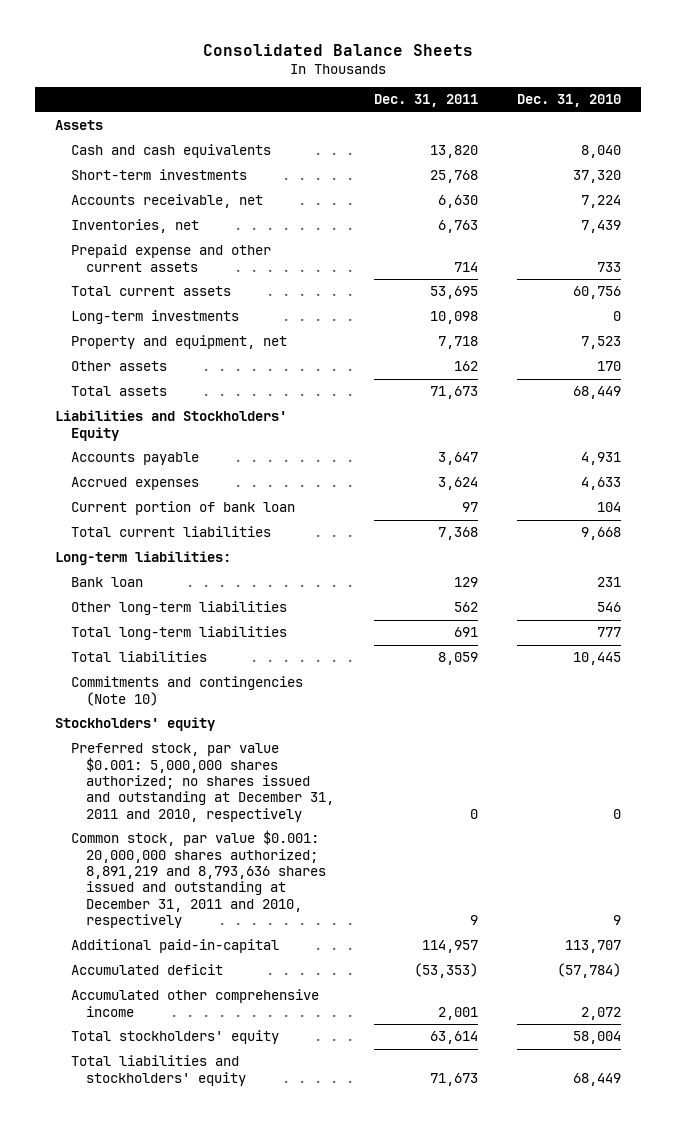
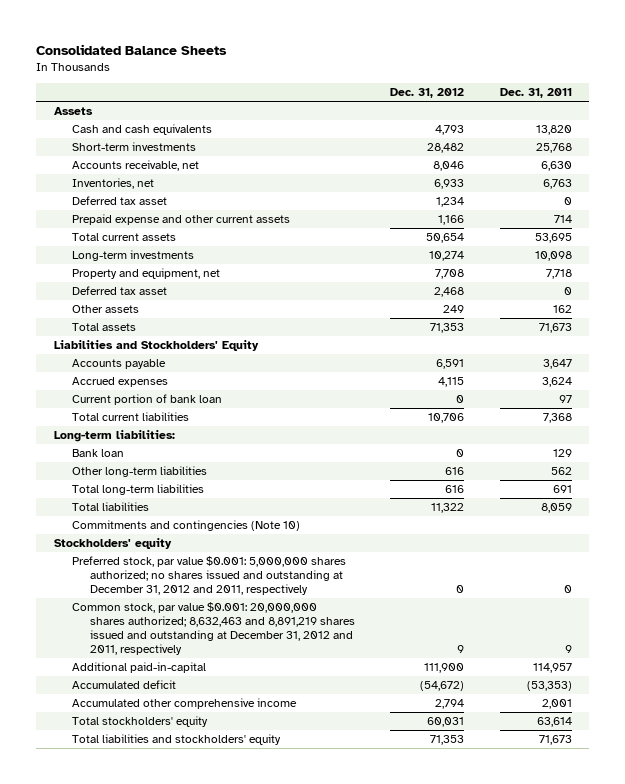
[517,94,622,108] Dec. 31, 2010 -> none
none -> [390,88,465,99] Dec. 31, 2012
none -> [71,195,167,205] Deferred tax asset
none -> [71,285,167,295] Deferred tax asset
[70,743,335,822] Preferred stock, par value $0.001: 5,000,000 shares authorized; no shares issued and outstanding at December 31, 2011 and 2010, respectively -> [71,555,346,596] Preferred stock, par value $0.001: 5,000,000 shares authorized; no shares issued and outstanding at December 31, 2012 and 2011, respectively
[70,830,327,929] Common stock, par value $0.001: 20,000,000 shares authorized; 8,891,219 and 8,793,636 shares issued and outstanding at December 31, 2011 and 2010, respectively -> [71,601,355,656] Common stock, par value $0.001: 20,000,000 shares authorized; 8,632,463 and 8,891,219 shares issued and outstanding at December 31, 2012 and 2011, respectively

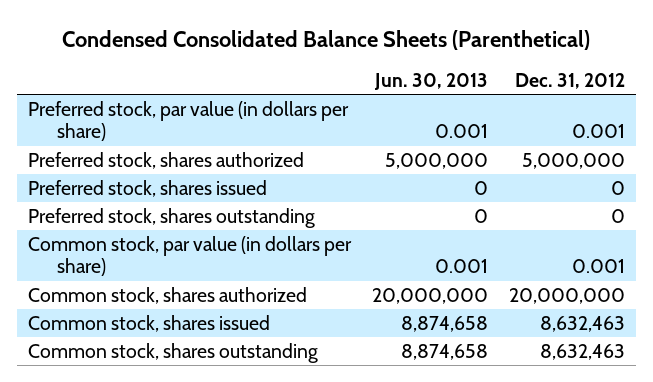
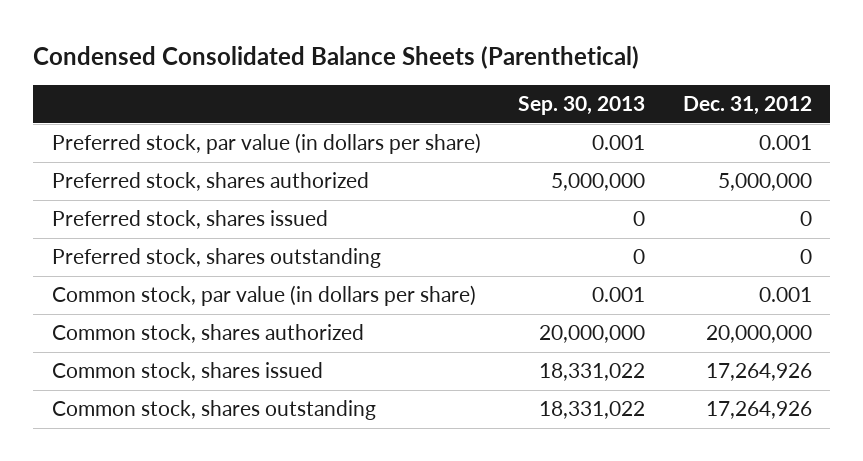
[373,72,488,90] Jun. 30, 2013 -> none
none -> [518,96,646,116] Sep. 30, 2013
[540,315,626,332] 8,632,463 -> [705,363,812,382] 17,264,926
[540,343,626,360] 8,632,463 -> [705,401,812,420] 17,264,926

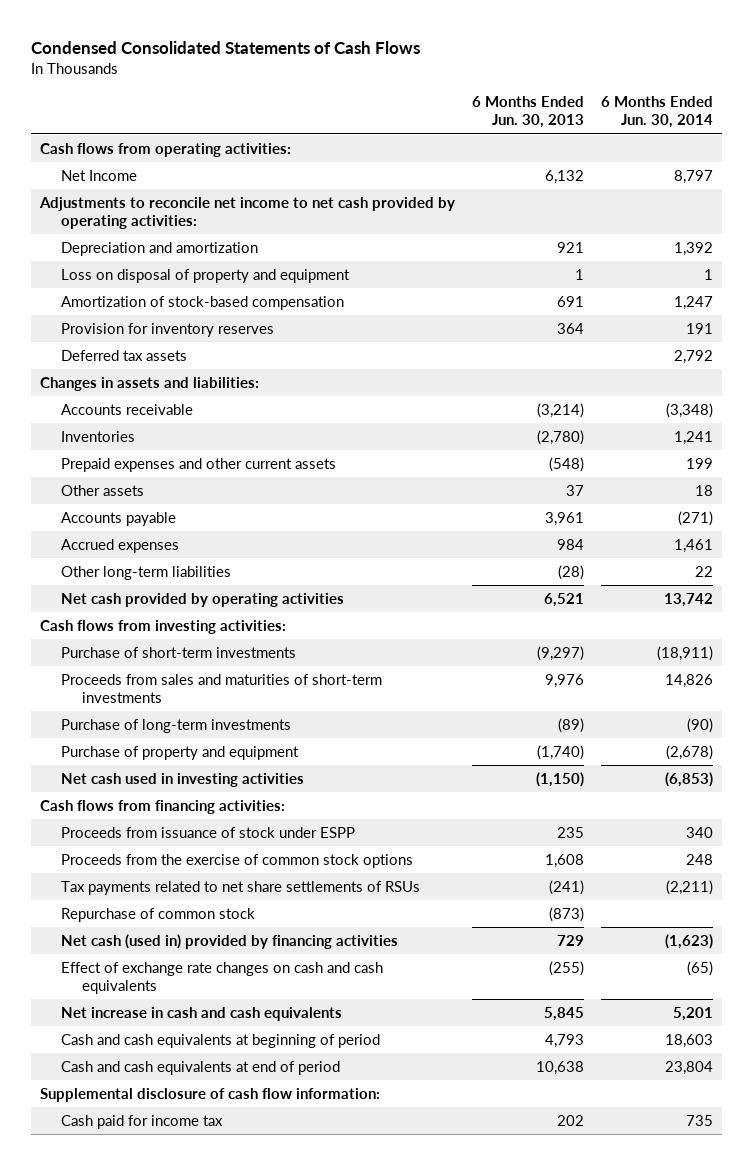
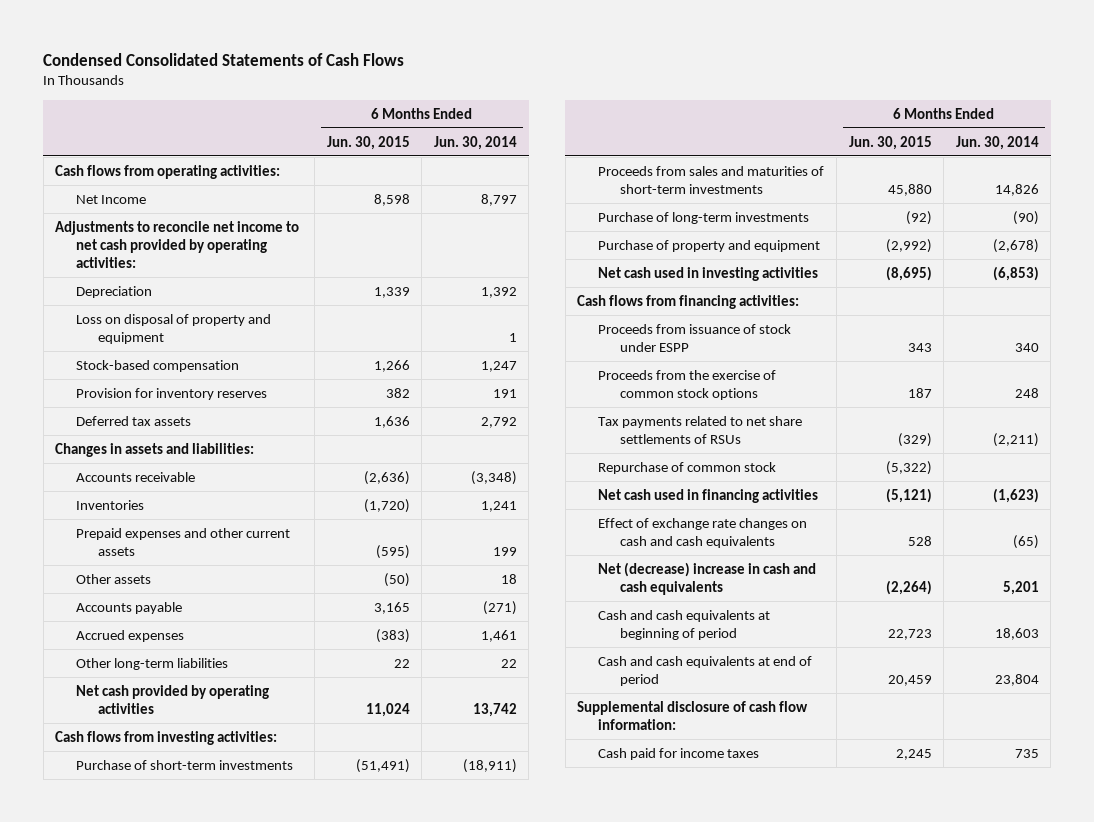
[471,96,584,129] 6 Months Ended Jun. 30, 2013 -> none
none -> [326,135,410,150] Jun. 30, 2015
[60,241,258,256] Depreciation and amortization -> [76,285,153,298] Depreciation
[60,295,344,310] Amortization of stock-based compensation -> [76,359,240,372] Stock-based compensation
[60,933,398,949] Net cash (used in) provided by financing activities -> [598,488,819,503] Net cash used in financing activities
[60,1006,342,1021] Net increase in cash and cash equivalents -> [598,561,817,595] Net (decrease) increase in cash and cash equivalents
[60,1114,223,1129] Cash paid for income tax -> [598,747,760,760] Cash paid for income taxes

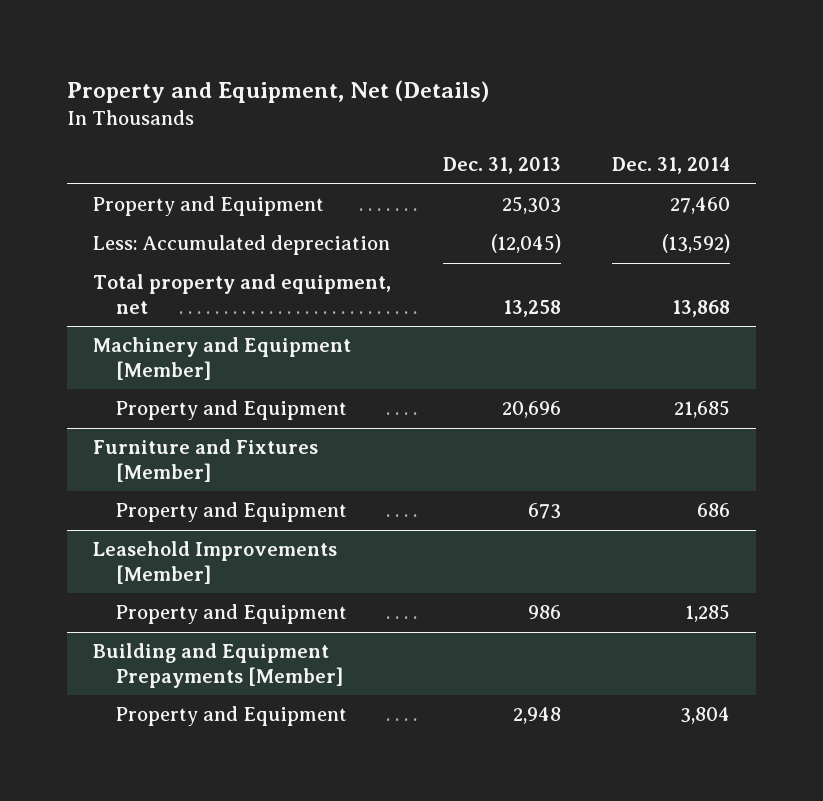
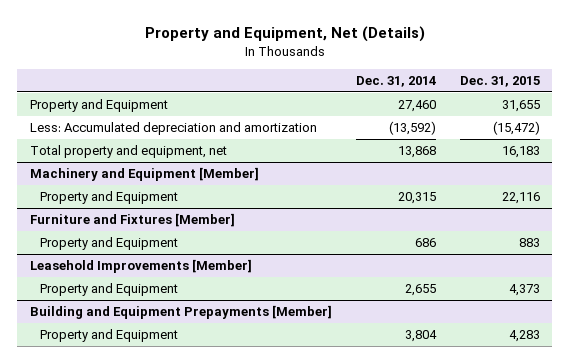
[442,157,561,175] Dec. 31, 2013 -> none
none -> [459,75,540,87] Dec. 31, 2015
[92,235,390,256] Less: Accumulated depreciation -> [29,122,317,136] Less: Accumulated depreciation and amortization
[674,400,731,419] 21,685 -> [397,192,436,205] 20,315
[685,604,731,623] 1,285 -> [404,284,436,297] 2,655

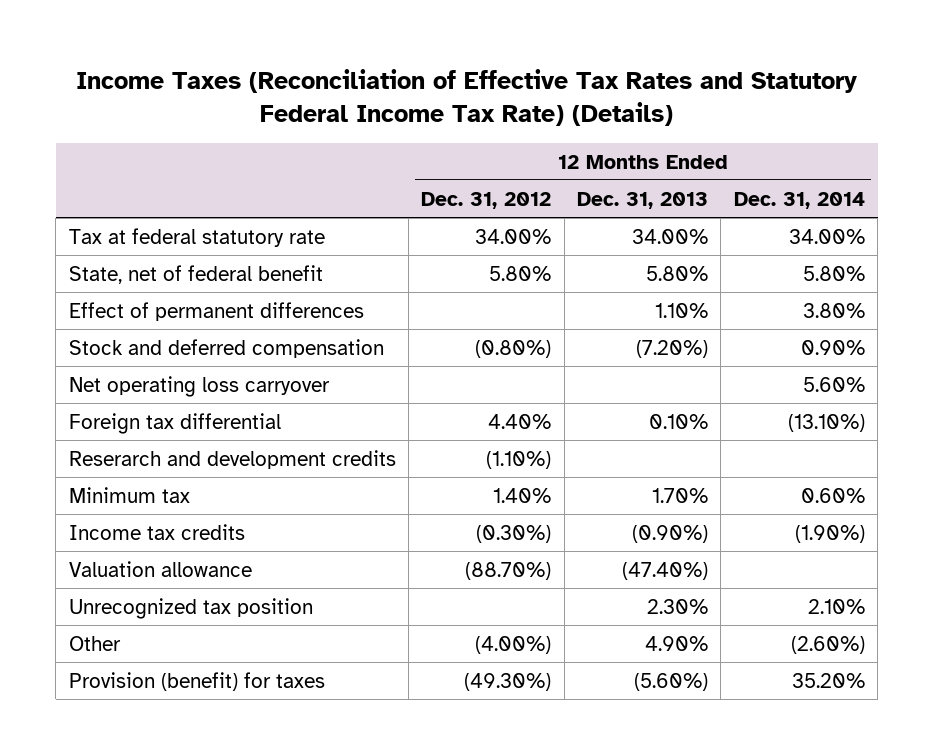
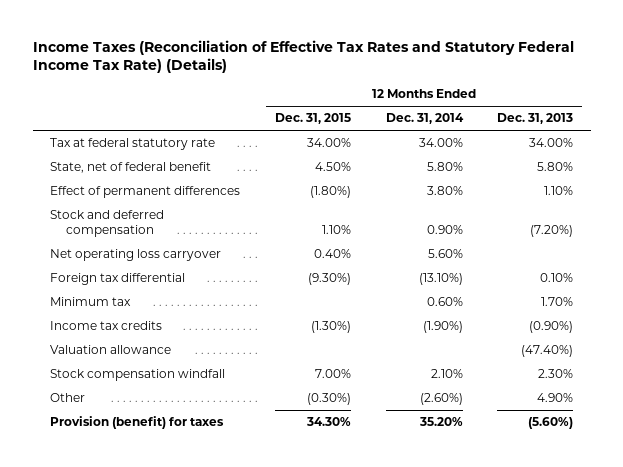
[421,191,552,209] Dec. 31, 2012 -> none
none -> [274,113,351,125] Dec. 31, 2015
[68,449,396,469] Reserarch and development credits -> none
[68,597,313,619] Unrecognized tax position -> [50,369,226,382] Stock compensation windfall

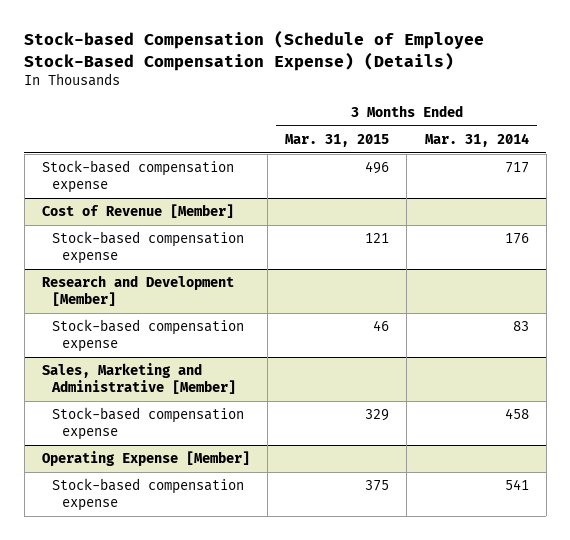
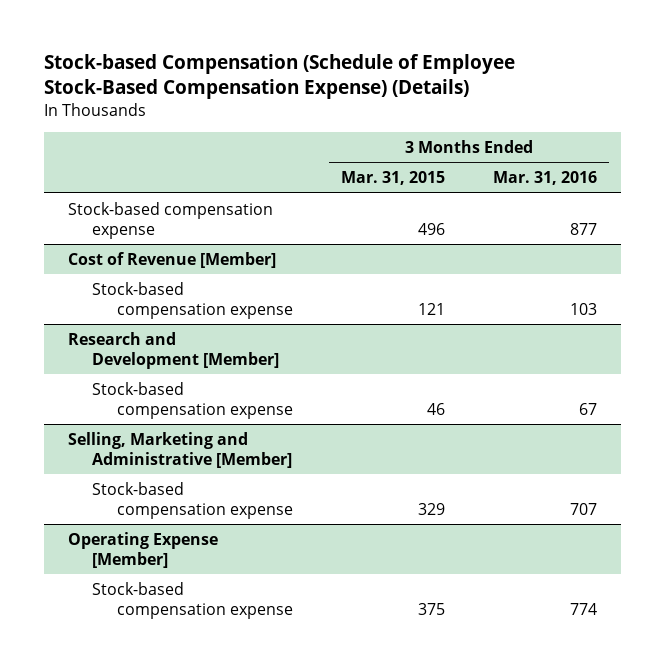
[424,132,529,147] Mar. 31, 2014 -> none
none -> [492,171,597,186] Mar. 31, 2016
[41,363,236,395] Sales, Marketing and Administrative [Member] -> [68,431,293,468] Selling, Marketing and Administrative [Member]

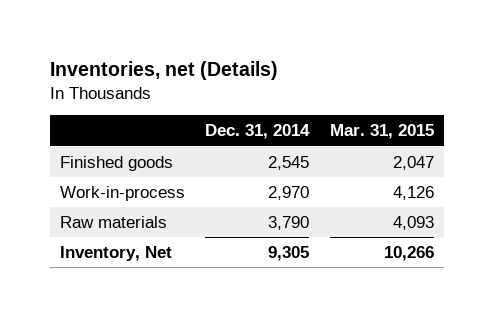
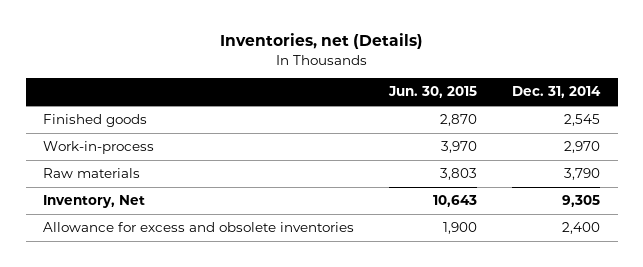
[329,124,434,140] Mar. 31, 2015 -> none
none -> [388,86,478,99] Jun. 30, 2015
none -> [43,222,355,233] Allowance for excess and obsolete inventories

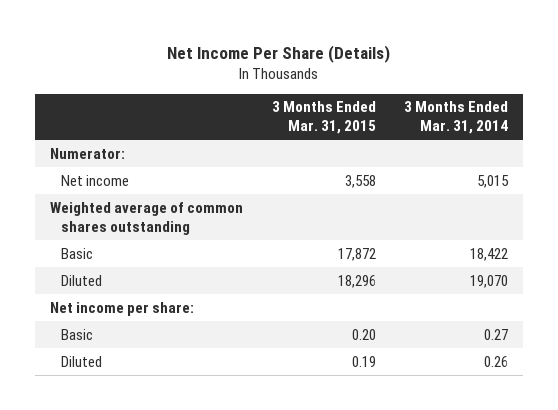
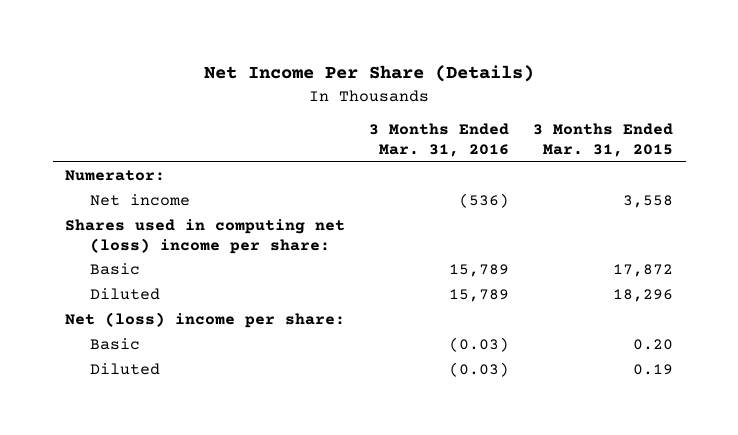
[404,101,509,135] 3 Months Ended Mar. 31, 2014 -> none
none -> [369,123,510,157] 3 Months Ended Mar. 31, 2016
[49,201,243,235] Weighted average of common shares outstanding -> [64,219,345,254] Shares used in computing net (loss) income per share:
[49,301,194,316] Net income per share: -> [64,312,345,329] Net (loss) income per share:

